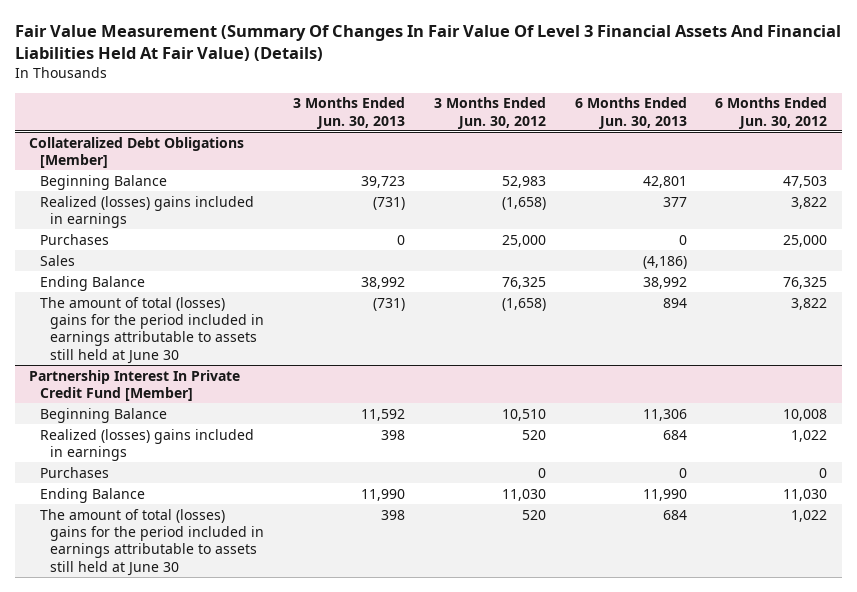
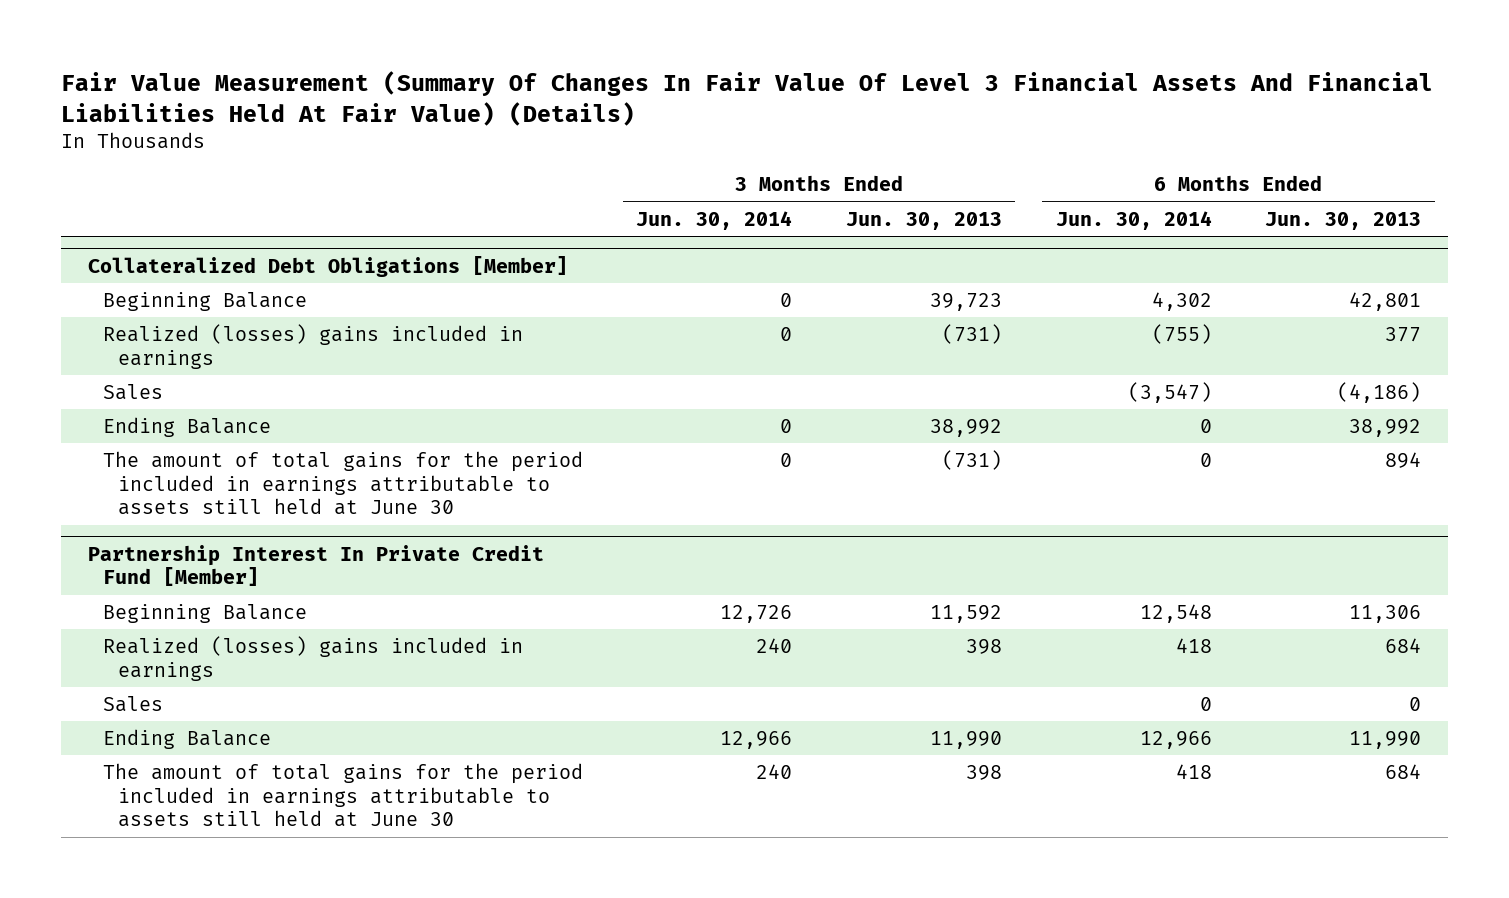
[433,97,546,129] 3 Months Ended Jun. 30, 2012 -> none
[715,97,828,129] 6 Months Ended Jun. 30, 2012 -> none
none -> [636,210,793,230] Jun. 30, 2014
none -> [1055,210,1212,230] Jun. 30, 2014
[39,233,109,245] Purchases -> none
[39,296,265,364] The amount of total (losses) gains for the period included in earnings attributable to assets still held at June 30 -> [102,451,583,516] The amount of total gains for the period included in earnings attributable to assets still held at June 30
[39,466,109,478] Purchases -> none
none -> [102,696,163,713] Sales
[39,508,265,576] The amount of total (losses) gains for the period included in earnings attributable to assets still held at June 30 -> [102,763,583,828] The amount of total gains for the period included in earnings attributable to assets still held at June 30

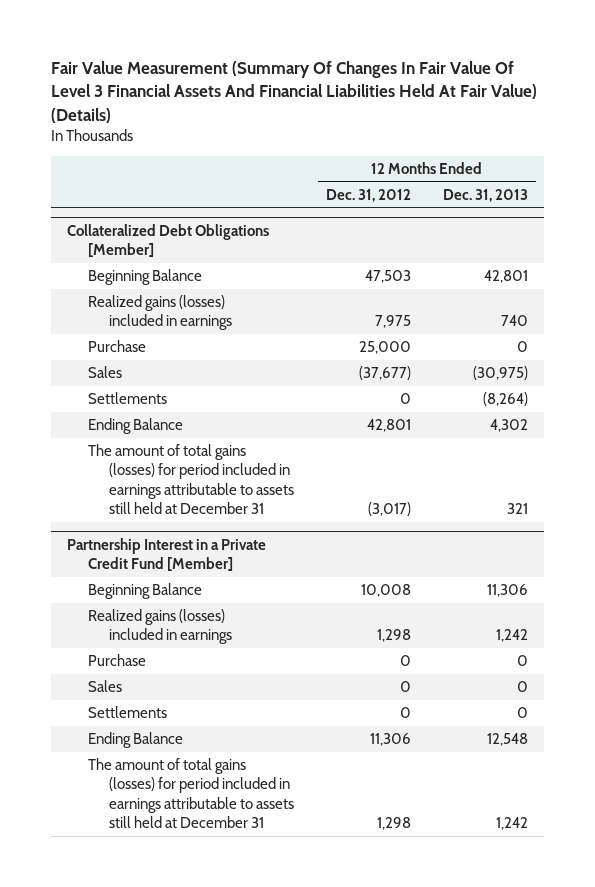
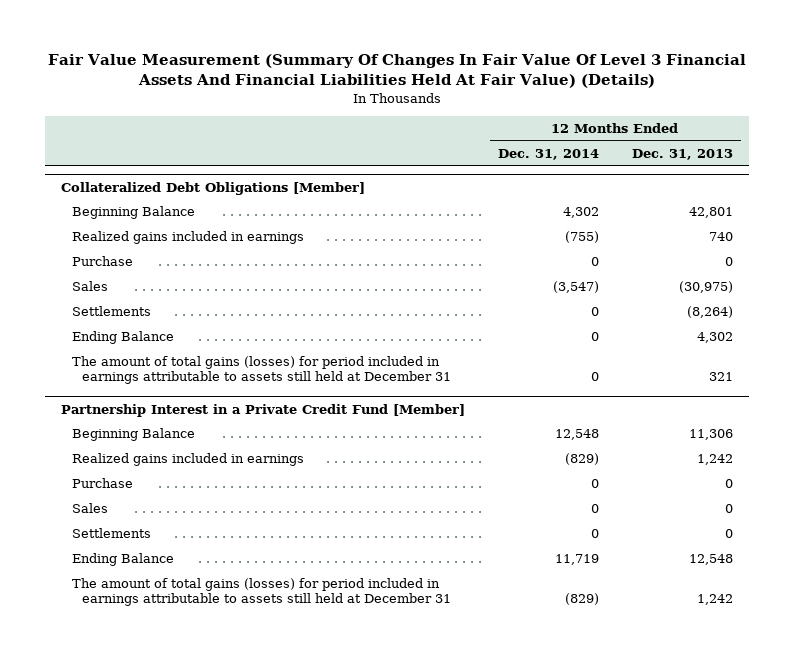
[325,188,411,202] Dec. 31, 2012 -> none
none -> [498,149,600,161] Dec. 31, 2014
[87,295,232,331] Realized gains (losses) included in earnings -> [71,231,304,245] Realized gains included in earnings
[87,609,232,645] Realized gains (losses) included in earnings -> [71,453,304,467] Realized gains included in earnings

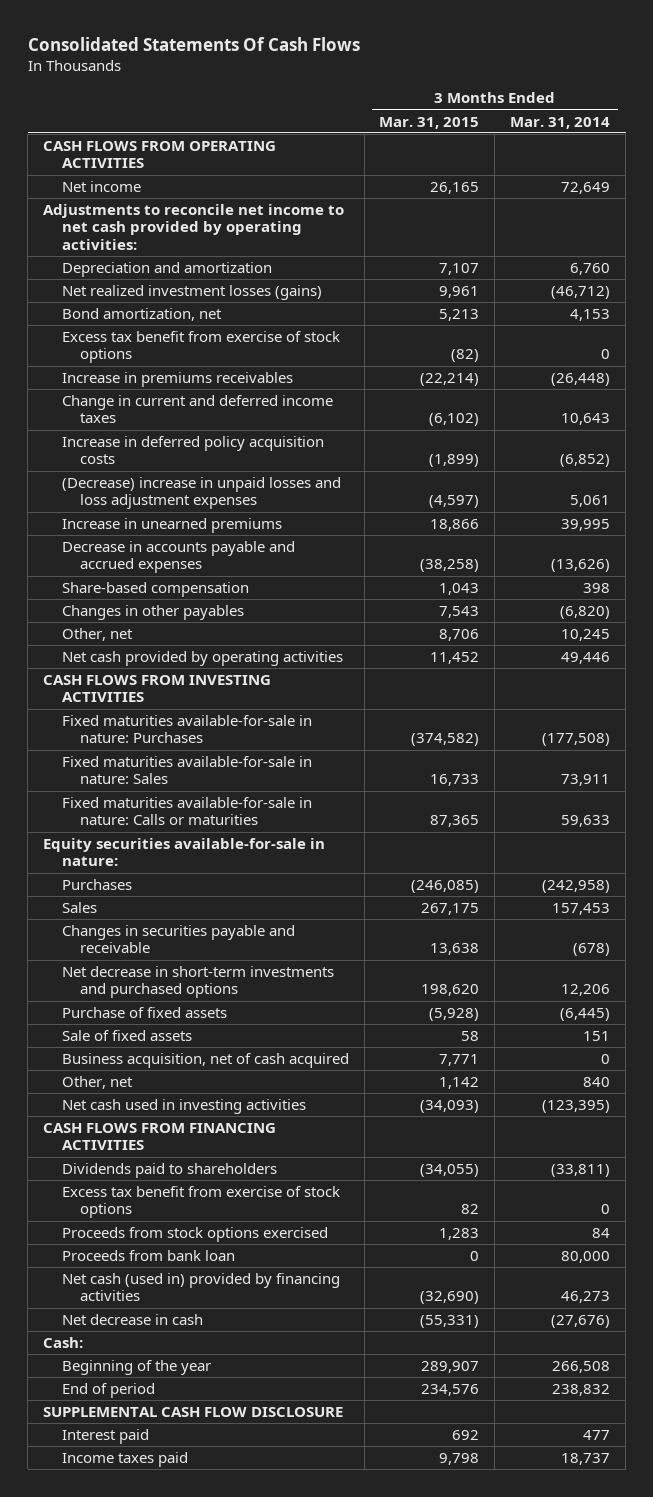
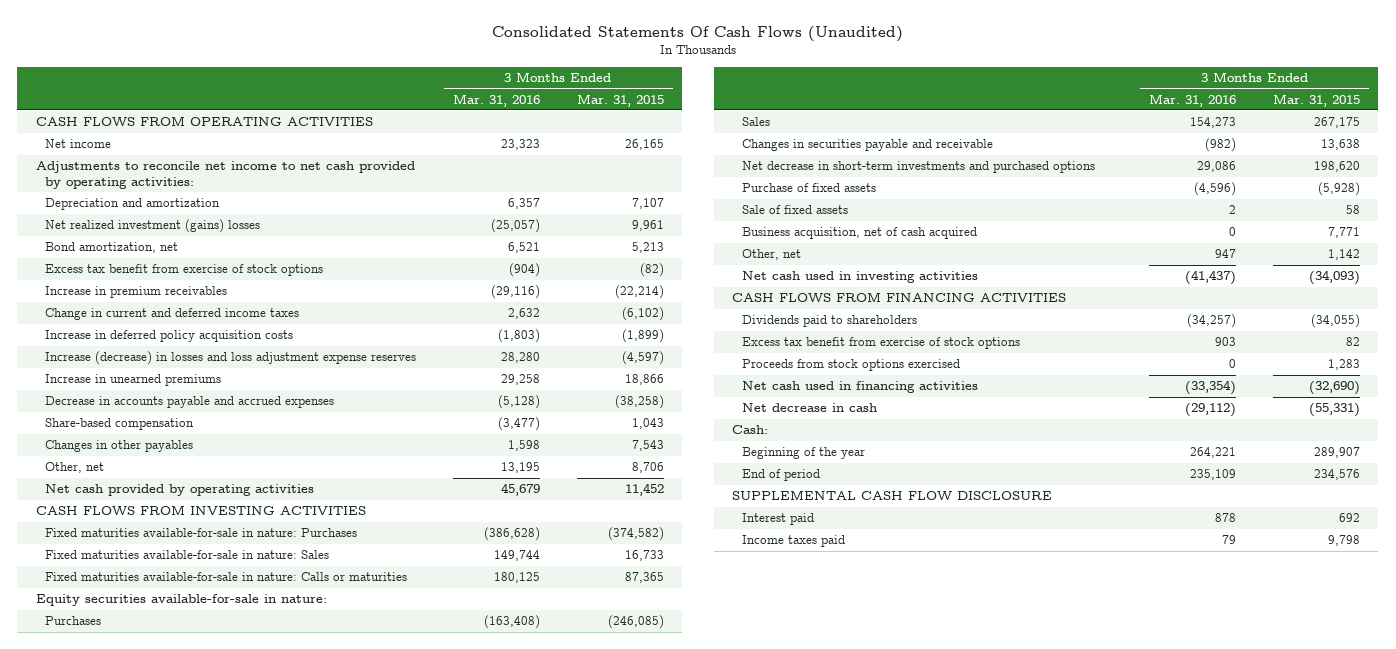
[27,37,360,52] Consolidated Statements Of Cash Flows -> [491,26,903,43] Consolidated Statements Of Cash Flows (Unaudited)
[510,116,611,129] Mar. 31, 2014 -> none
none -> [453,93,541,107] Mar. 31, 2016
[61,285,322,301] Net realized investment losses (gains) -> [45,219,261,234] Net realized investment (gains) losses
[61,372,293,388] Increase in premiums receivables -> [45,286,228,299] Increase in premium receivables
[61,477,341,510] (Decrease) increase in unpaid losses and loss adjustment expenses -> [45,351,417,366] Increase (decrease) in losses and loss adjustment expense reserves
[61,1250,235,1262] Proceeds from bank loan -> none
[61,1273,340,1302] Net cash (used in) provided by financing activities -> [741,381,978,394] Net cash used in financing activities

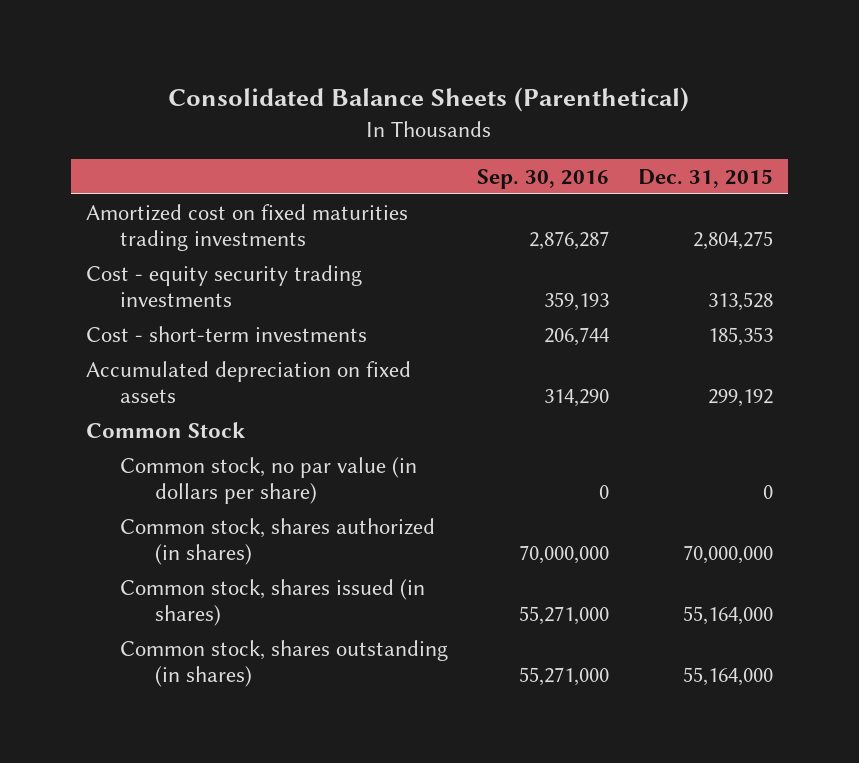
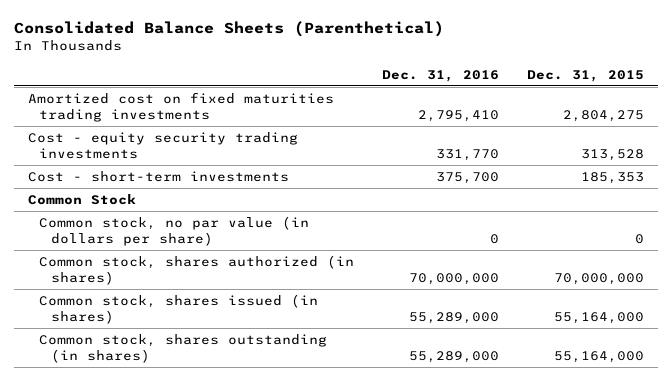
[477,168,610,189] Sep. 30, 2016 -> none
none -> [382,69,500,82] Dec. 31, 2016
[85,360,411,404] Accumulated depreciation on fixed assets -> none

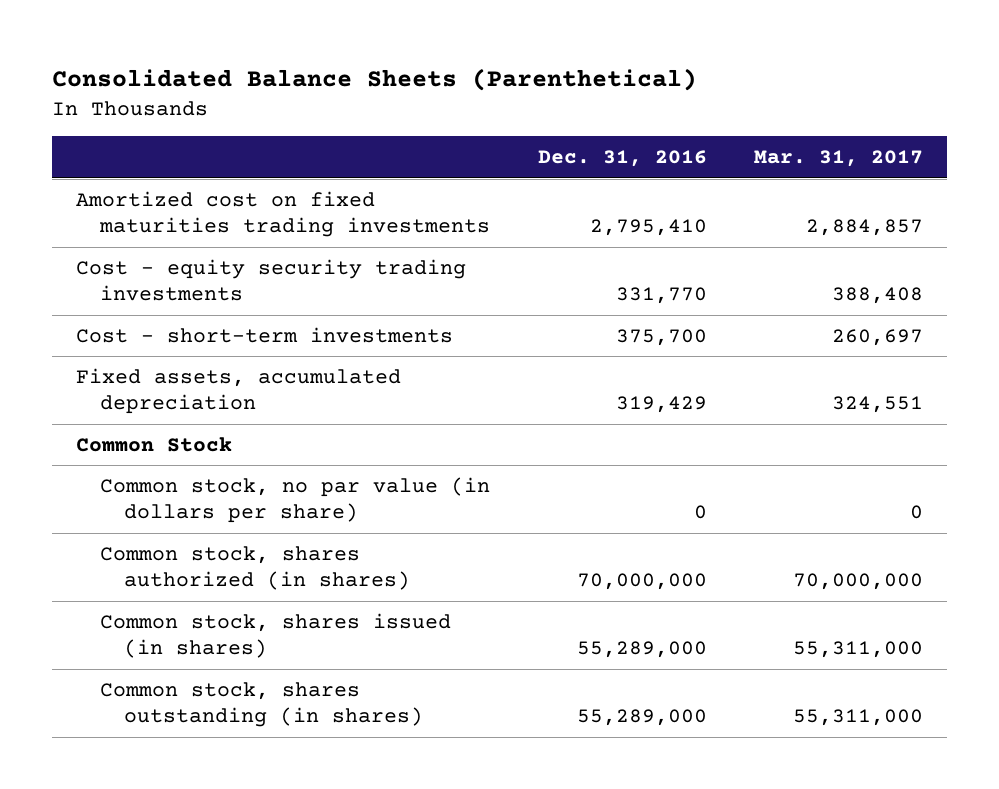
[526,69,644,82] Dec. 31, 2015 -> none
none -> [753,150,923,168] Mar. 31, 2017
none -> [75,367,401,415] Fixed assets, accumulated depreciation

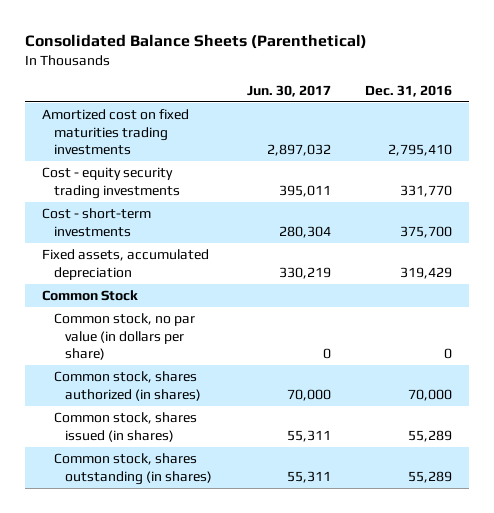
[753,150,923,168] Mar. 31, 2017 -> none
none -> [246,84,331,97] Jun. 30, 2017
[576,573,707,591] 70,000,000 -> [407,388,452,401] 70,000
[576,641,707,659] 55,289,000 -> [407,429,452,442] 55,289
[576,709,707,727] 55,289,000 -> [407,470,452,483] 55,289

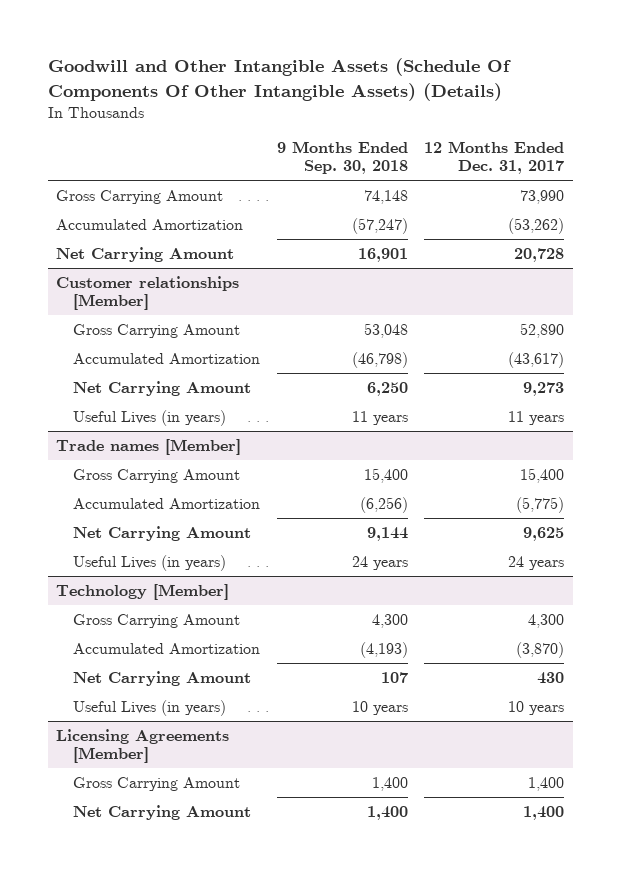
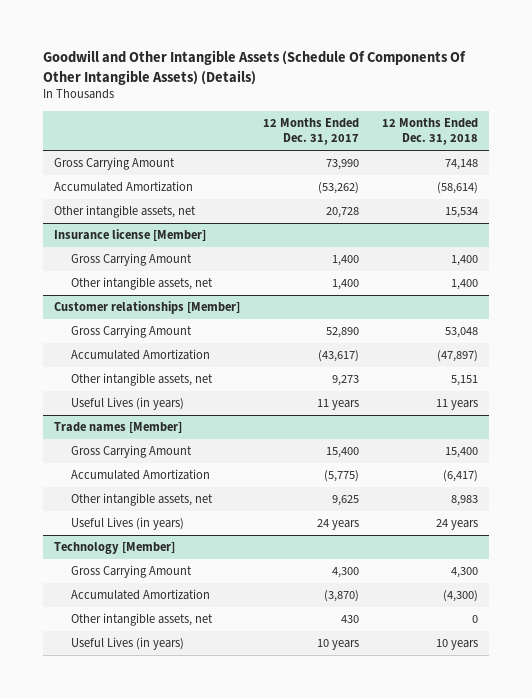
[276,141,408,175] 9 Months Ended Sep. 30, 2018 -> none
none -> [381,118,478,145] 12 Months Ended Dec. 31, 2018
[56,246,235,262] Net Carrying Amount -> [54,205,197,219] Other intangible assets, net
none -> [54,229,207,242] Insurance license [Member]
none -> [71,253,193,267] Gross Carrying Amount
none -> [71,277,214,291] Other intangible assets, net
[73,380,252,396] Net Carrying Amount -> [71,373,214,387] Other intangible assets, net
[73,525,252,541] Net Carrying Amount -> [71,493,214,507] Other intangible assets, net
[73,670,252,686] Net Carrying Amount -> [71,613,214,627] Other intangible assets, net
[56,728,230,763] Licensing Agreements [Member] -> none
[73,776,241,791] Gross Carrying Amount -> none
[73,804,252,820] Net Carrying Amount -> none

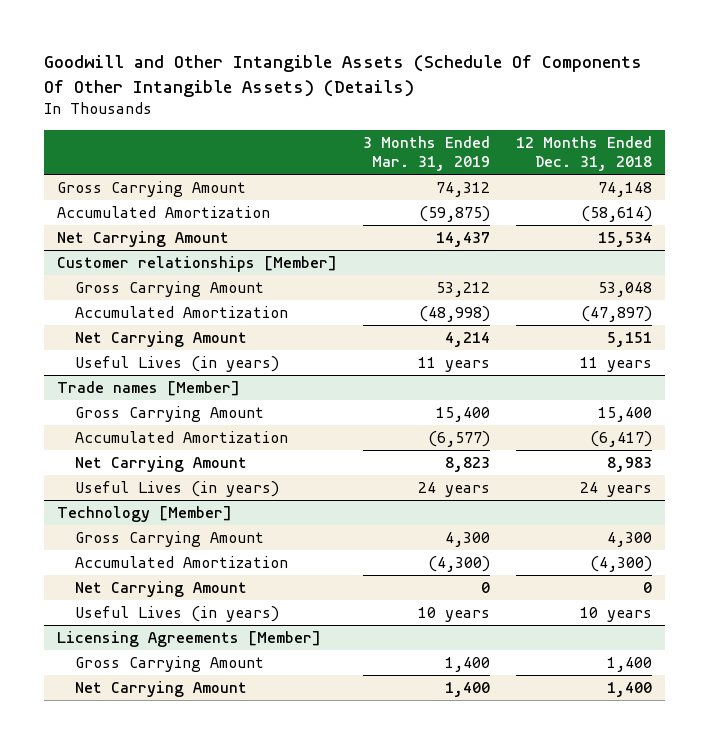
[262,118,359,145] 12 Months Ended Dec. 31, 2017 -> none
none -> [362,136,490,171] 3 Months Ended Mar. 31, 2019
[54,229,207,242] Insurance license [Member] -> none
[71,253,193,267] Gross Carrying Amount -> none
[71,277,214,291] Other intangible assets, net -> none
[54,205,197,219] Other intangible assets, net -> [56,231,229,248] Net Carrying Amount
[71,373,214,387] Other intangible assets, net -> [74,331,247,348] Net Carrying Amount
[71,493,214,507] Other intangible assets, net -> [74,456,247,473] Net Carrying Amount
[71,613,214,627] Other intangible assets, net -> [74,581,247,598] Net Carrying Amount
none -> [56,631,321,648] Licensing Agreements [Member]
none -> [74,656,264,673] Gross Carrying Amount
none -> [74,681,247,698] Net Carrying Amount

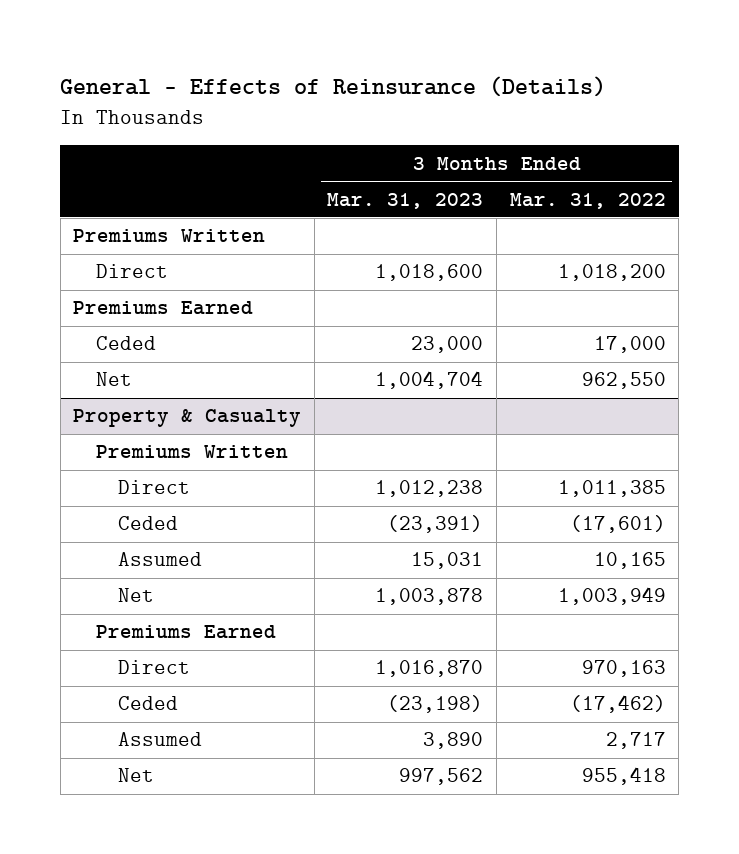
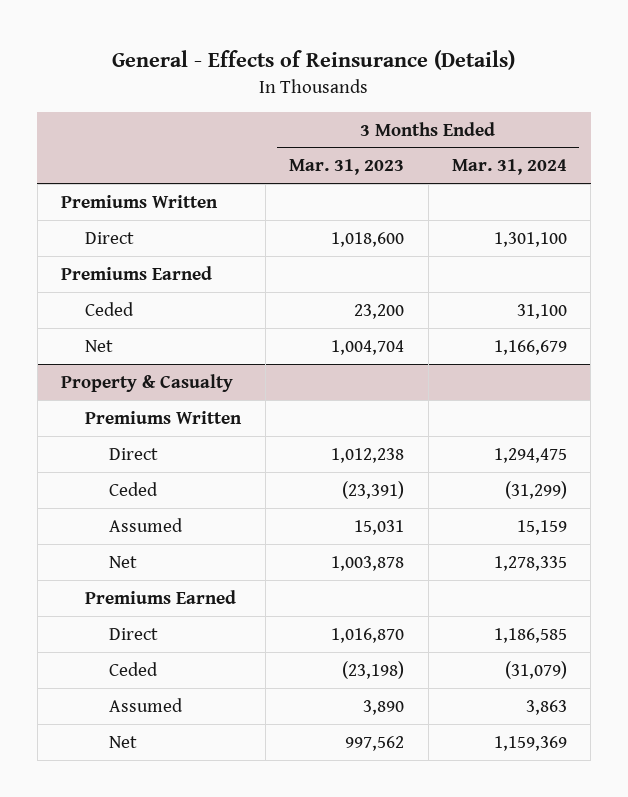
[509,192,666,209] Mar. 31, 2022 -> none
none -> [451,159,567,176] Mar. 31, 2024
[411,336,484,354] 23,000 -> [354,303,405,319] 23,200

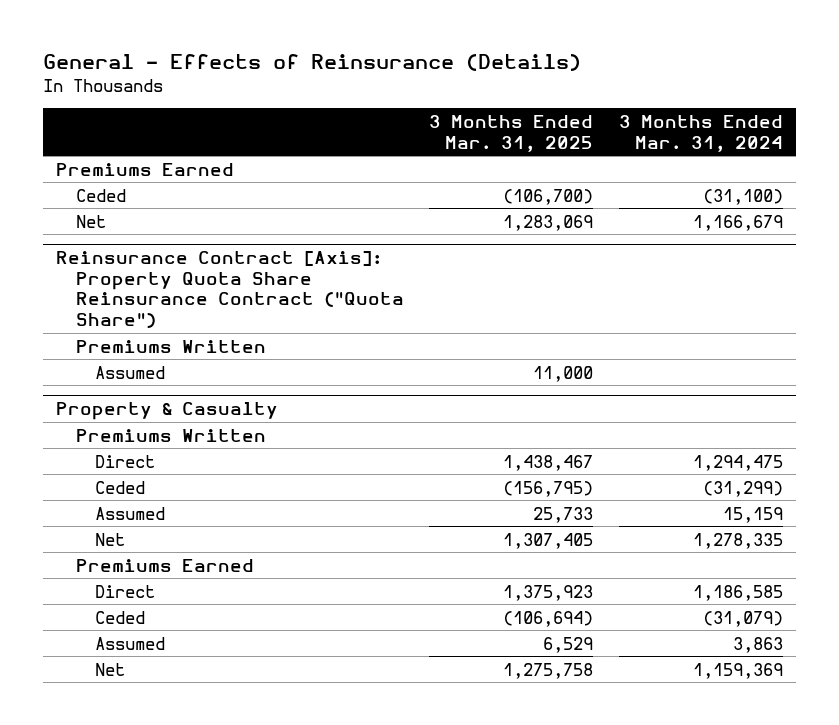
[289,159,405,176] Mar. 31, 2023 -> none
none -> [429,115,594,152] 3 Months Ended Mar. 31, 2025
[61,194,219,208] Premiums Written -> none
[85,231,135,244] Direct -> none
[516,303,567,319] 31,100 -> [703,188,784,205] (31,100)
none -> [55,250,404,328] Reinsurance Contract [Axis]: Property Quota Share Reinsurance Contract ("Quota Share")
none -> [75,339,266,353] Premiums Written
none -> [95,365,166,379] Assumed

